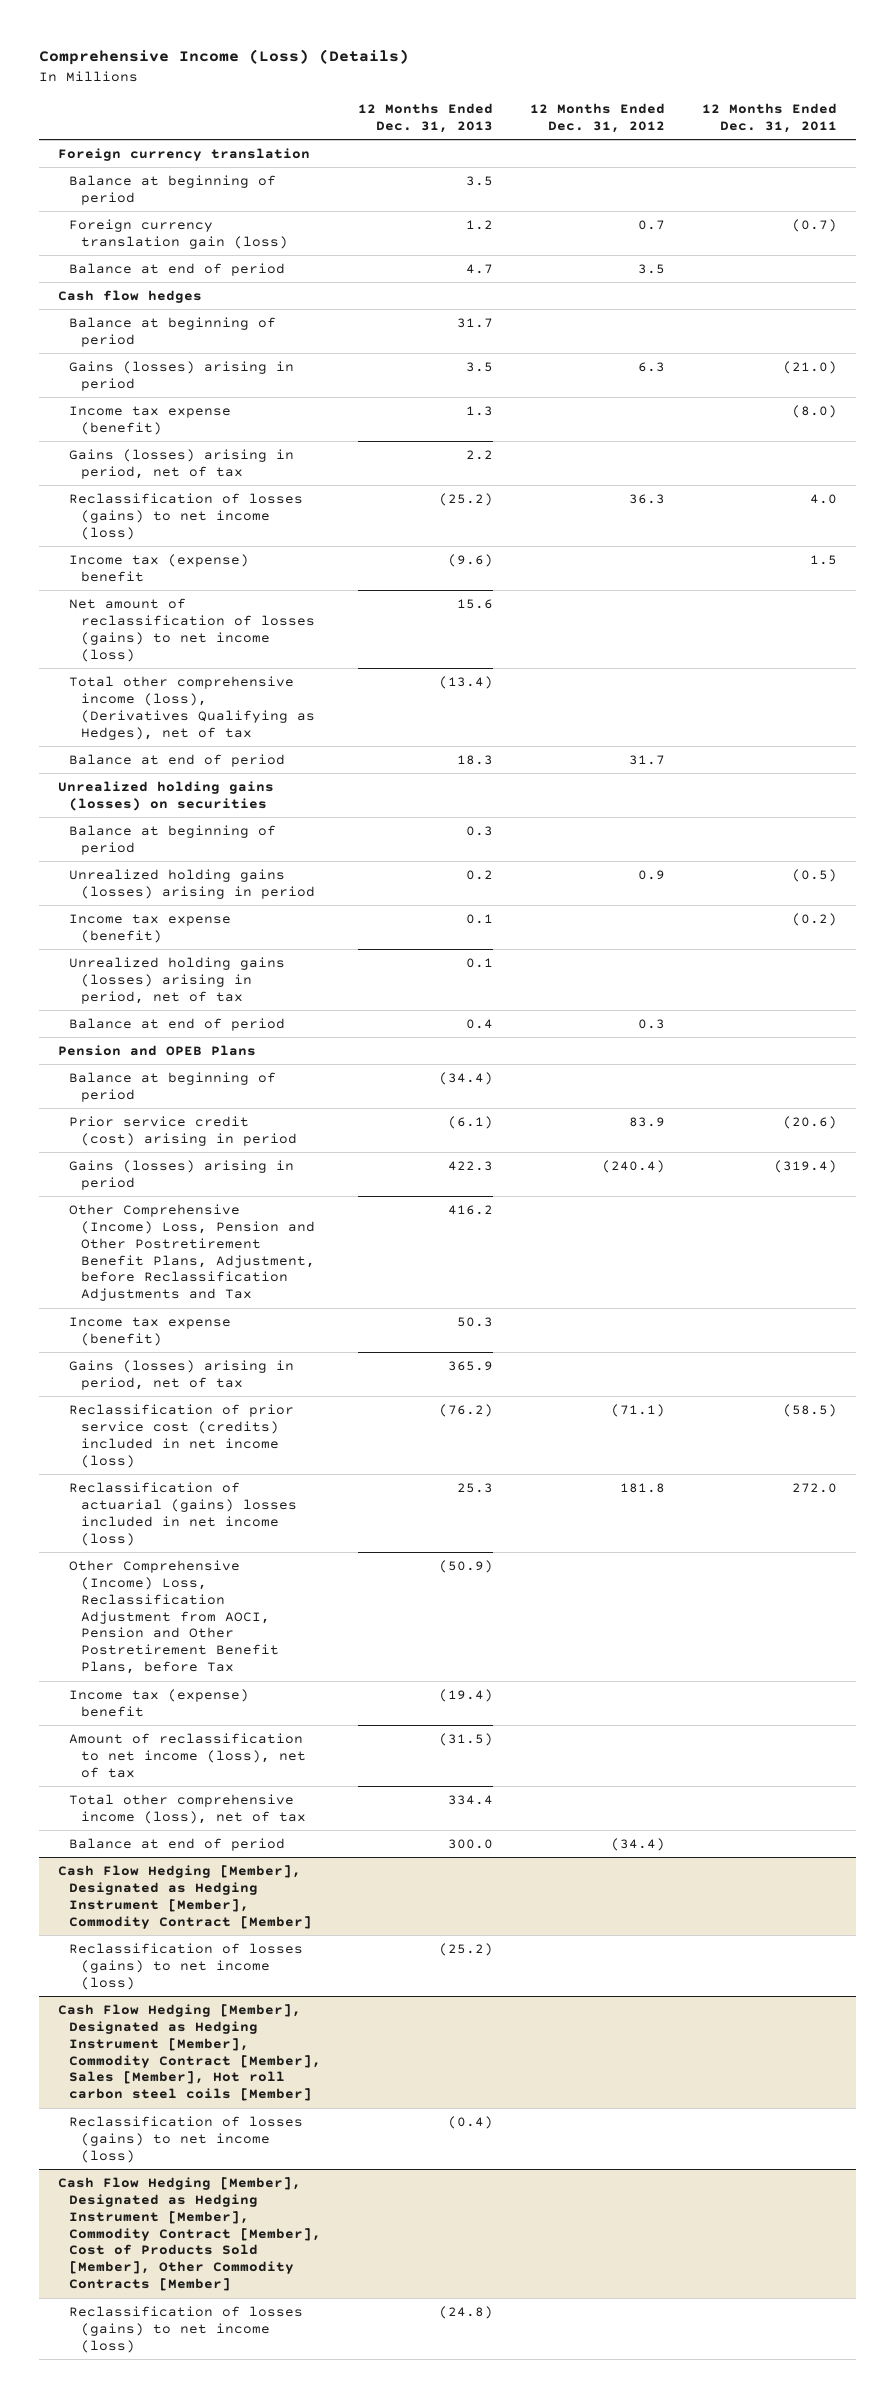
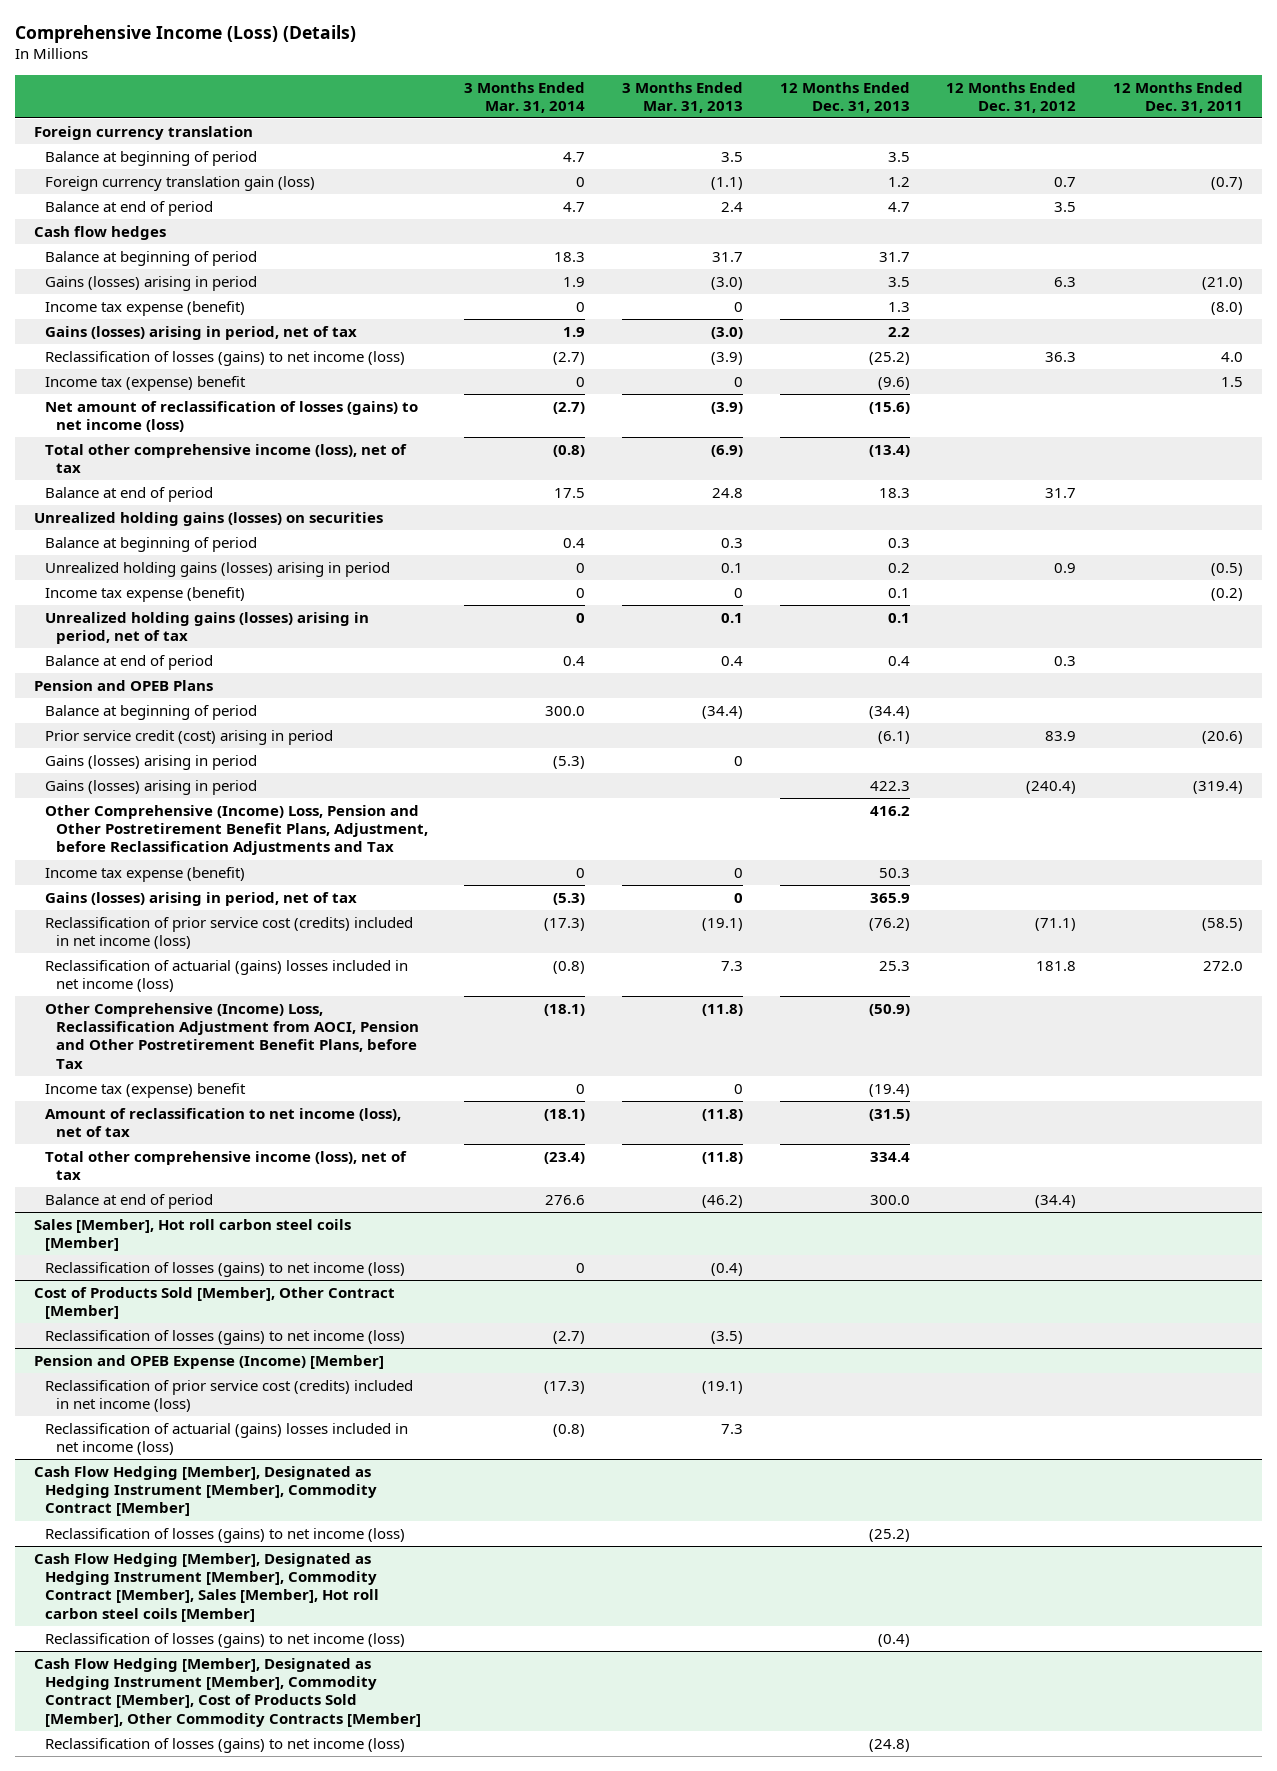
none -> [464,81,586,113] 3 Months Ended Mar. 31, 2014
none -> [622,81,744,113] 3 Months Ended Mar. 31, 2013
[457,598,494,609] 15.6 -> [868,402,910,415] (15.6)
[69,675,315,740] Total other comprehensive income (loss), (Derivatives Qualifying as Hedges), net of tax -> [44,444,407,474] Total other comprehensive income (loss), net of tax
none -> [44,755,257,771] Gains (losses) arising in period
none -> [33,1219,351,1252] Sales [Member], Hot roll carbon steel coils [Member]
none -> [44,1262,405,1278] Reclassification of losses (gains) to net income (loss)
none -> [33,1287,395,1320] Cost of Products Sold [Member], Other Contract [Member]
none -> [44,1330,405,1346] Reclassification of losses (gains) to net income (loss)
none -> [33,1355,384,1370] Pension and OPEB Expense (Income) [Member]
none -> [44,1380,413,1413] Reclassification of prior service cost (credits) included in net income (loss)
none -> [44,1423,408,1456] Reclassification of actuarial (gains) losses included in net income (loss)

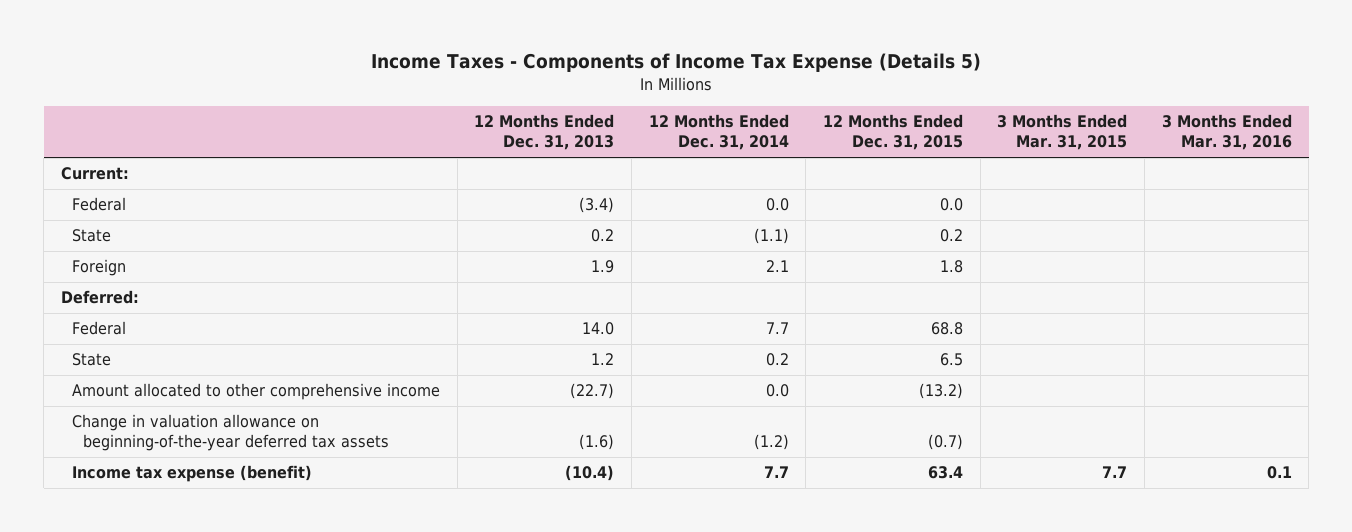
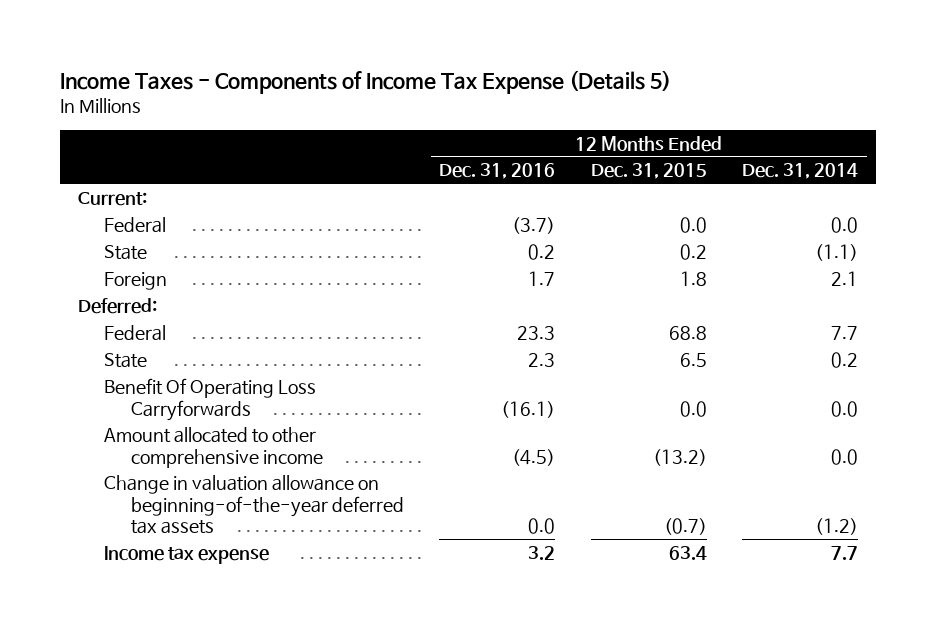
[474,114,615,151] 12 Months Ended Dec. 31, 2013 -> none
[997,114,1128,151] 3 Months Ended Mar. 31, 2015 -> none
[1161,114,1292,151] 3 Months Ended Mar. 31, 2016 -> none
none -> [439,163,556,180] Dec. 31, 2016
none -> [104,377,317,421] Benefit Of Operating Loss Carryforwards
[72,465,313,483] Income tax expense (benefit) -> [104,545,270,564] Income tax expense

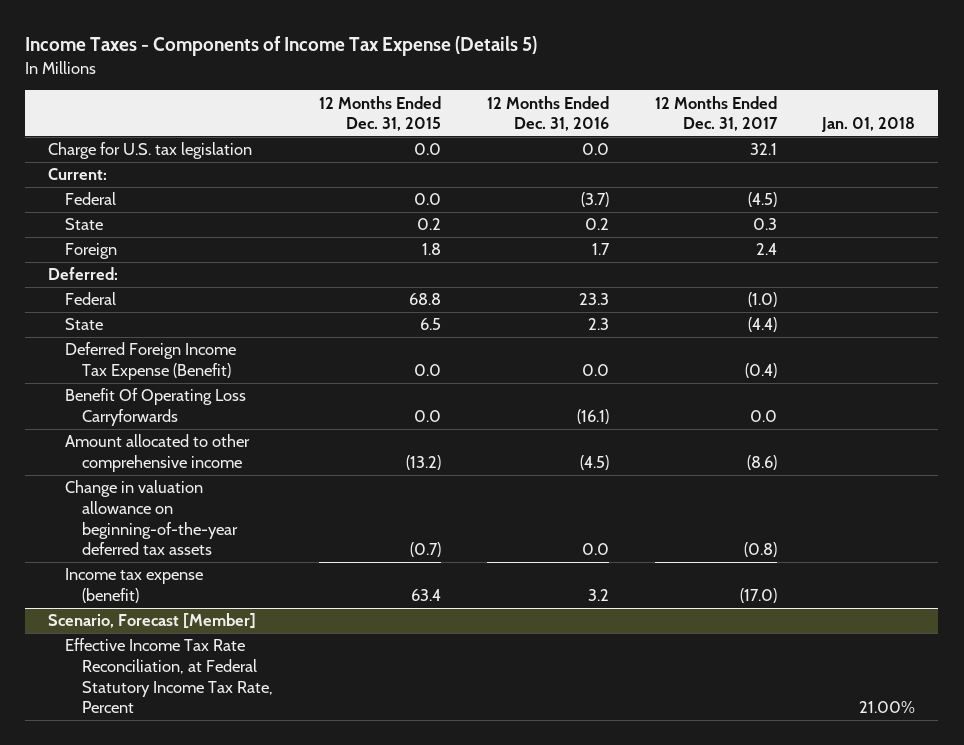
[742,163,859,180] Dec. 31, 2014 -> none
none -> [654,95,778,132] 12 Months Ended Dec. 31, 2017
none -> [821,117,916,133] Jan. 01, 2018
none -> [48,142,253,160] Charge for U.S. tax legislation
none -> [65,342,237,380] Deferred Foreign Income Tax Expense (Benefit)
[104,545,270,564] Income tax expense -> [65,568,204,603] Income tax expense (benefit)
none -> [48,613,257,630] Scenario, Forecast [Member]
none -> [65,638,274,714] Effective Income Tax Rate Reconciliation, at Federal Statutory Income Tax Rate, Percent

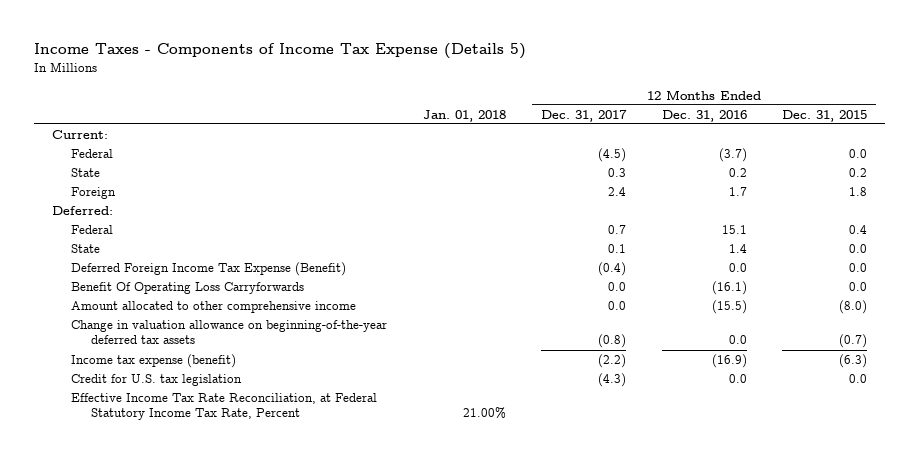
[48,142,253,160] Charge for U.S. tax legislation -> none
[408,293,441,306] 68.8 -> [849,225,868,235] 0.4
[578,293,609,306] 23.3 -> [721,225,747,235] 15.1
[747,292,777,308] (1.0) -> [608,225,627,235] 0.7
[419,318,441,331] 6.5 -> [849,244,868,254] 0.0
[587,318,609,331] 2.3 -> [728,244,747,254] 1.4
[747,317,777,333] (4.4) -> [608,244,627,254] 0.1
[405,454,441,470] (13.2) -> [839,300,868,315] (8.0)
[579,454,609,470] (4.5) -> [711,300,747,315] (15.5)
[746,454,777,470] (8.6) -> [608,301,627,311] 0.0
[48,613,257,630] Scenario, Forecast [Member] -> none
[410,588,441,601] 63.4 -> [839,354,868,369] (6.3)
[587,588,609,601] 3.2 -> [711,354,747,369] (16.9)
[739,587,777,603] (17.0) -> [598,354,627,369] (2.2)
none -> [71,374,243,387] Credit for U.S. tax legislation

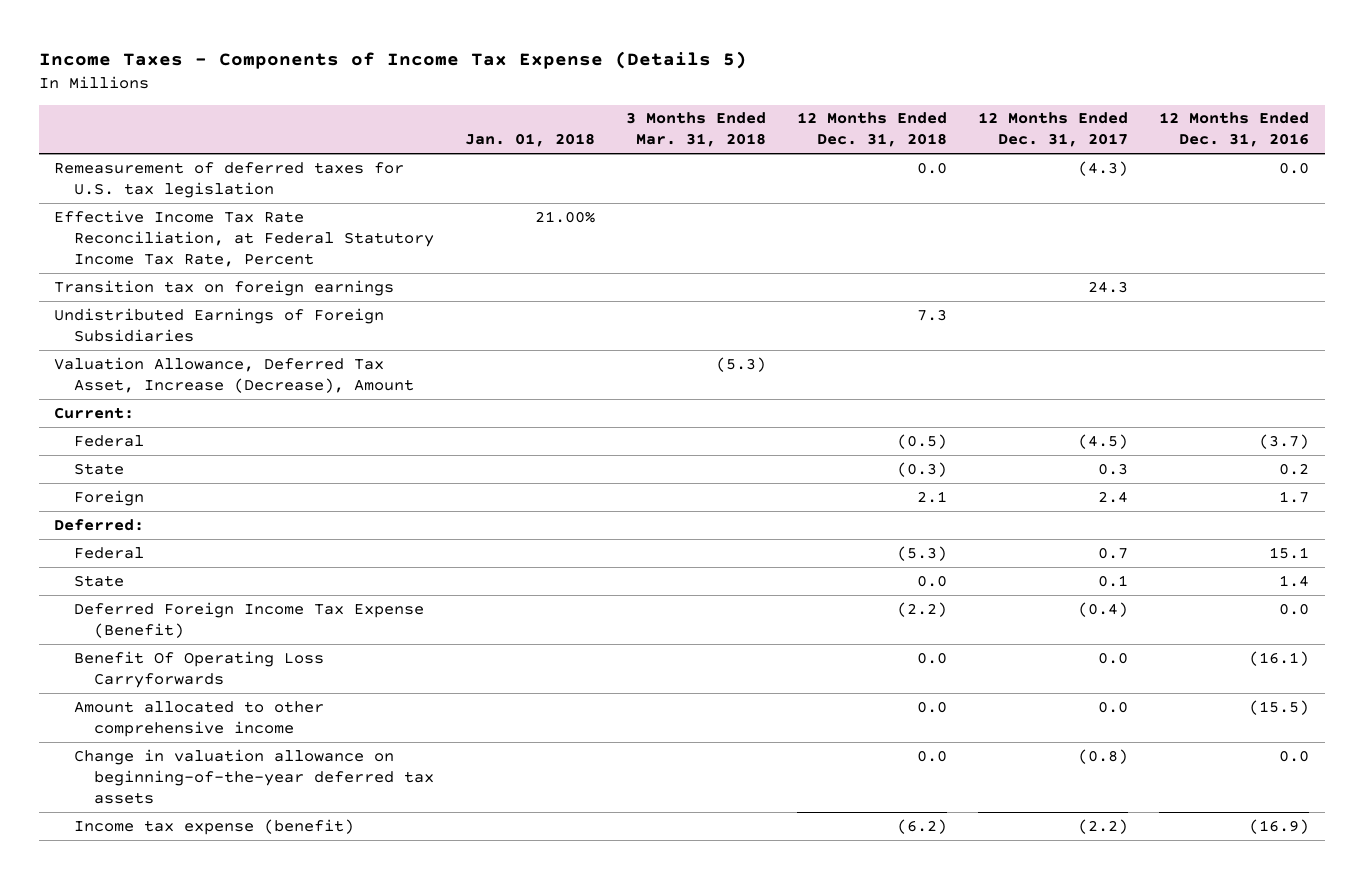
[782,109,868,122] Dec. 31, 2015 -> none
none -> [626,112,767,148] 3 Months Ended Mar. 31, 2018
none -> [797,112,948,148] 12 Months Ended Dec. 31, 2018
none -> [54,161,405,198] Remeasurement of deferred taxes for U.S. tax legislation
[71,393,378,421] Effective Income Tax Rate Reconciliation, at Federal Statutory Income Tax Rate, Percent -> [54,209,434,267] Effective Income Tax Rate Reconciliation, at Federal Statutory Income Tax Rate, Percent
none -> [54,279,395,296] Transition tax on foreign earnings
none -> [54,307,385,342] Undistributed Earnings of Foreign Subsidiaries
none -> [54,356,414,393] Valuation Allowance, Deferred Tax Asset, Increase (Decrease), Amount
[71,374,243,387] Credit for U.S. tax legislation -> none

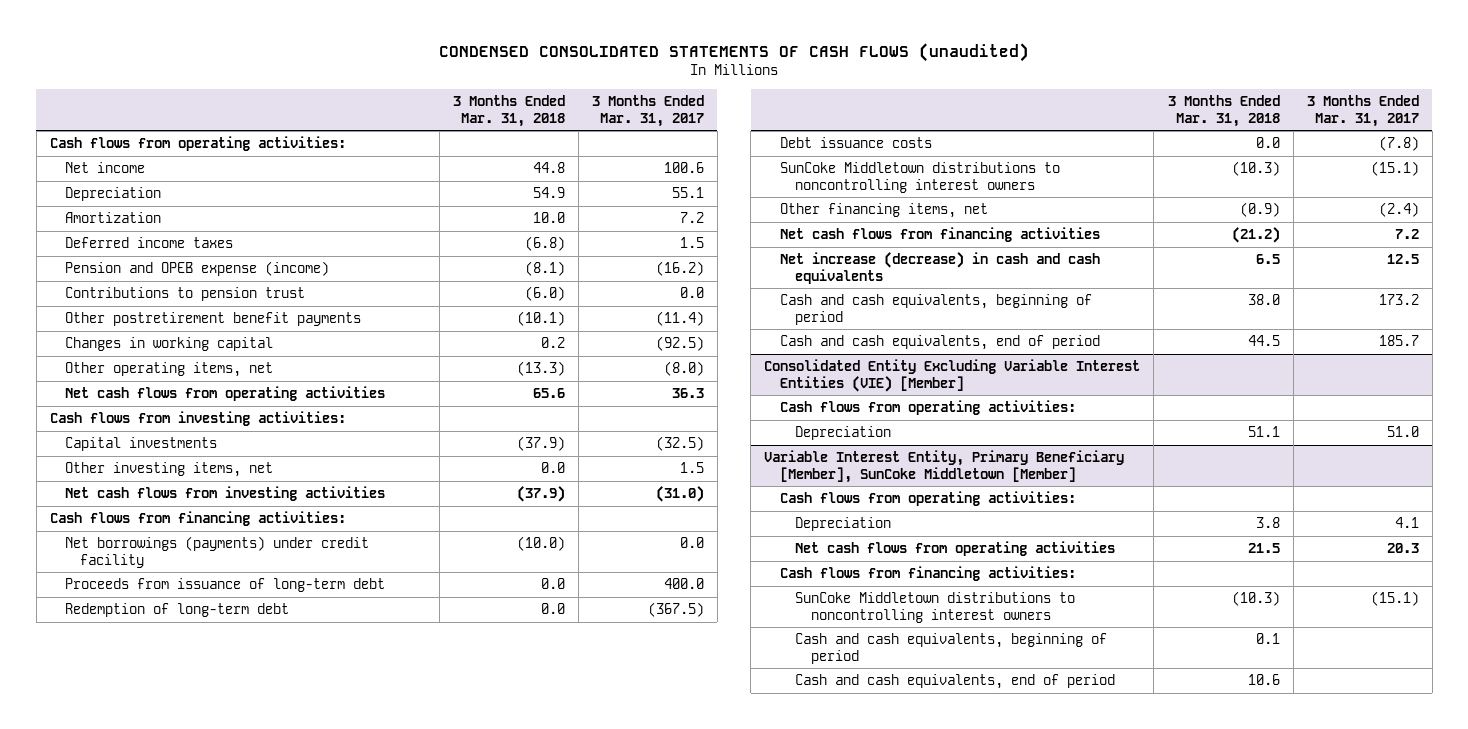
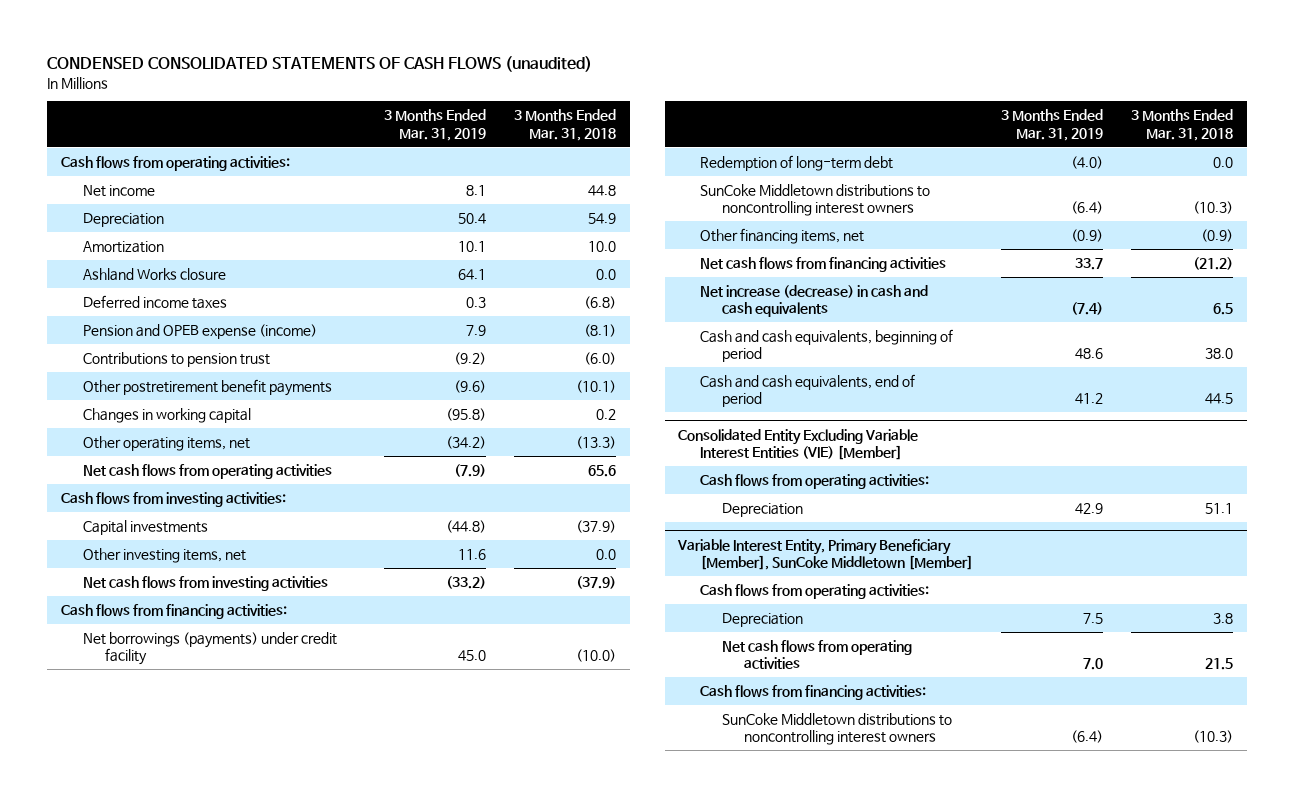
[591,94,704,127] 3 Months Ended Mar. 31, 2017 -> none
none -> [384,109,487,141] 3 Months Ended Mar. 31, 2019
none -> [83,267,227,281] Ashland Works closure
[65,578,386,593] Proceeds from issuance of long-term debt -> none
[779,137,932,149] Debt issuance costs -> none
[795,633,1108,664] Cash and cash equivalents, beginning of period -> none
[795,674,1116,690] Cash and cash equivalents, end of period -> none

